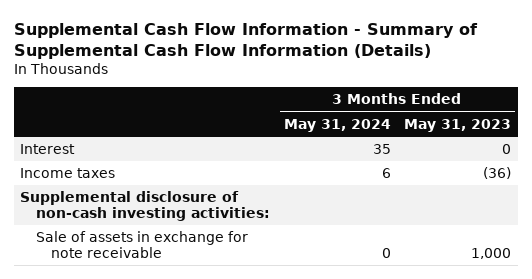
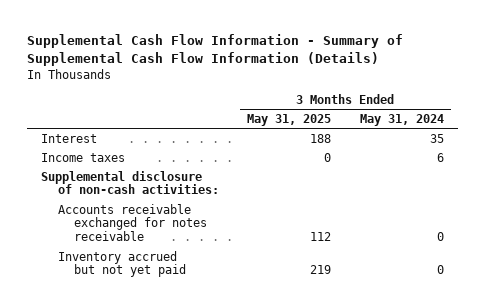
[404,118,512,132] May 31, 2023 -> none
none -> [247,113,332,126] May 31, 2025
[20,191,270,222] Supplemental disclosure of non-cash investing activities: -> [41,170,219,195] Supplemental disclosure of non-cash activities:
[35,231,248,259] Sale of assets in exchange for note receivable -> [57,203,208,242] Accounts receivable exchanged for notes receivable
none -> [57,250,187,278] Inventory accrued but not yet paid

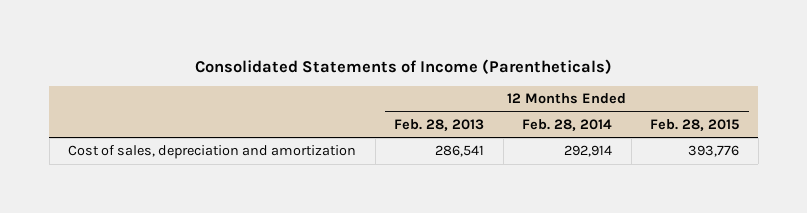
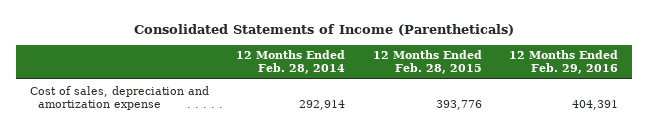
[394,119,485,132] Feb. 28, 2013 -> none
none -> [508,50,618,75] 12 Months Ended Feb. 29, 2016
[68,145,357,160] Cost of sales, depreciation and amortization -> [29,85,209,110] Cost of sales, depreciation and amortization expense

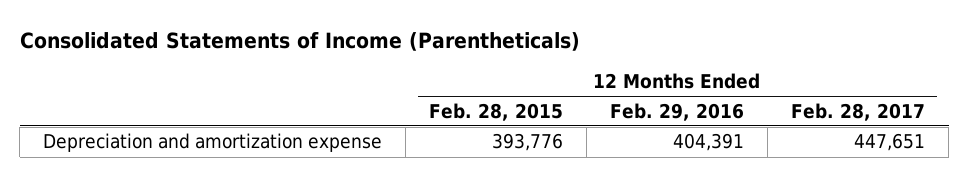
[236,50,346,75] 12 Months Ended Feb. 28, 2014 -> none
none -> [791,102,926,121] Feb. 28, 2017
[29,85,209,110] Cost of sales, depreciation and amortization expense -> [43,133,383,153] Depreciation and amortization expense

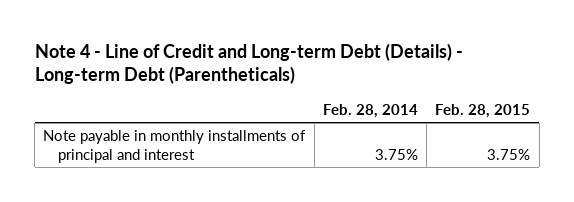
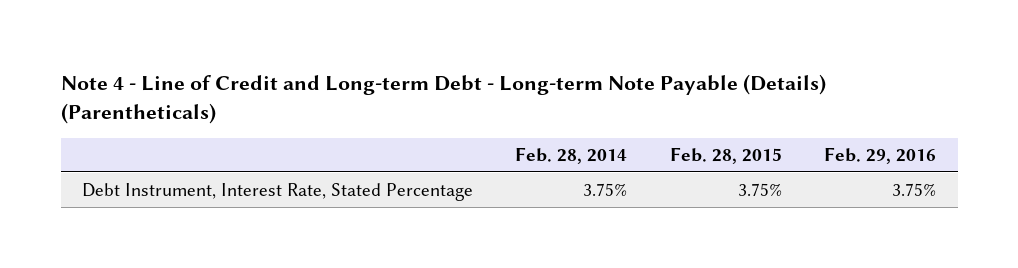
[34,42,463,85] Note 4 - Line of Credit and Long-term Debt (Details) - Long-term Debt (Parentheticals) -> [60,73,826,125] Note 4 - Line of Credit and Long-term Debt - Long-term Note Payable (Details) (Parentheticals)
none -> [824,147,937,165] Feb. 29, 2016
[43,130,307,163] Note payable in monthly installments of principal and interest -> [81,182,473,201] Debt Instrument, Interest Rate, Stated Percentage

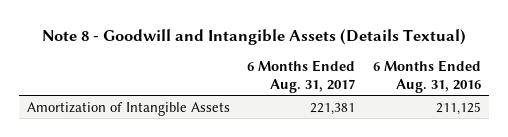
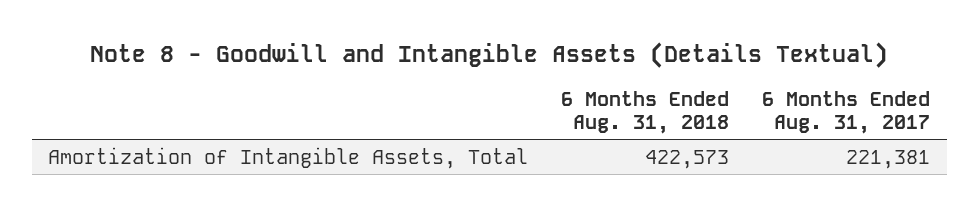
[372,59,481,93] 6 Months Ended Aug. 31, 2016 -> none
none -> [561,90,730,135] 6 Months Ended Aug. 31, 2018
[27,101,231,116] Amortization of Intangible Assets -> [48,146,529,169] Amortization of Intangible Assets, Total

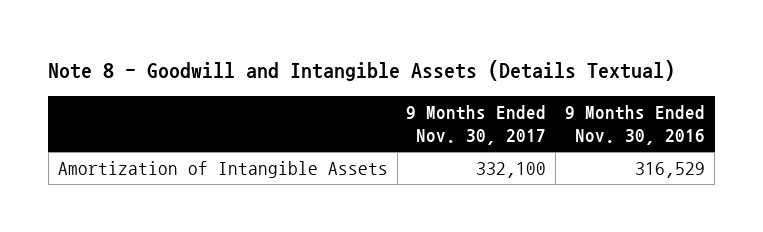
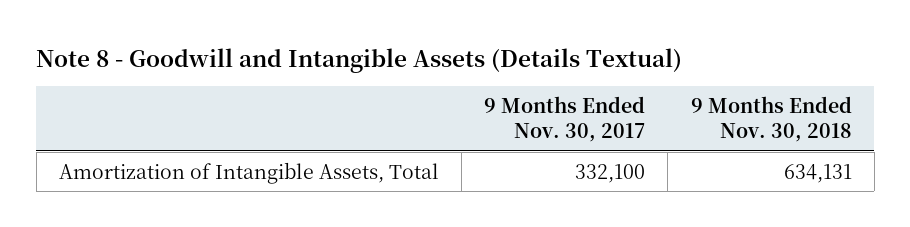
[565,104,706,146] 9 Months Ended Nov. 30, 2016 -> none
none -> [690,96,852,143] 9 Months Ended Nov. 30, 2018
[57,160,388,178] Amortization of Intangible Assets -> [58,161,439,184] Amortization of Intangible Assets, Total

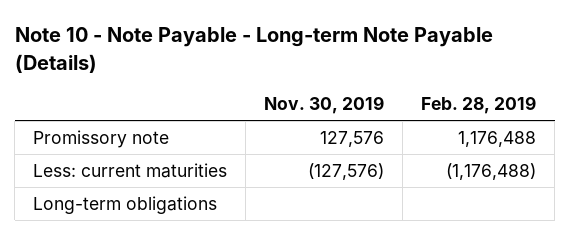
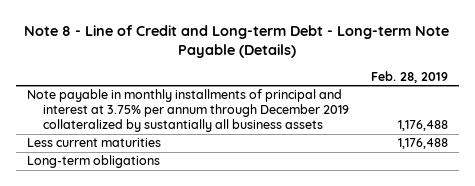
[14,27,493,73] Note 10 - Note Payable - Long-term Note Payable (Details) -> [24,24,450,58] Note 8 - Line of Credit and Long-term Debt - Long-term Note Payable (Details)
[264,96,385,115] Nov. 30, 2019 -> none
[33,130,170,149] Promissory note -> [27,89,350,133] Note payable in monthly installments of principal and interest at 3.75% per annum through December 2019 collateralized by sustantially all business assets
[33,163,228,179] Less: current maturities -> [27,138,162,148] Less current maturities
[446,163,537,181] (1,176,488) -> [397,138,448,150] 1,176,488

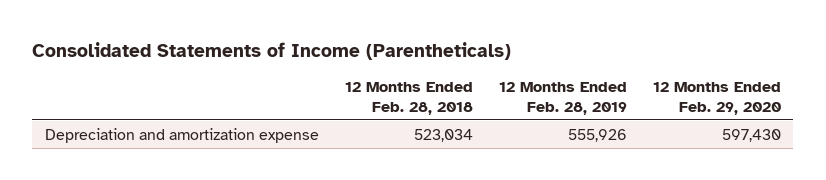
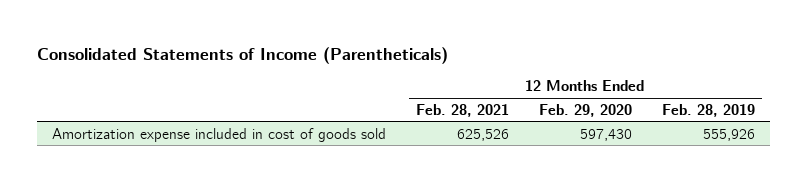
[344,81,473,115] 12 Months Ended Feb. 28, 2018 -> none
none -> [416,103,510,117] Feb. 28, 2021
[45,127,320,143] Depreciation and amortization expense -> [52,127,387,142] Amortization expense included in cost of goods sold

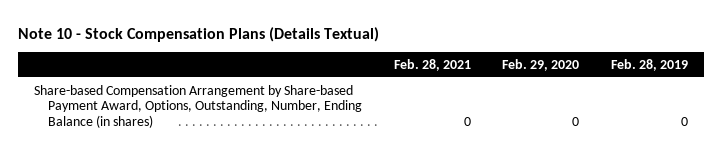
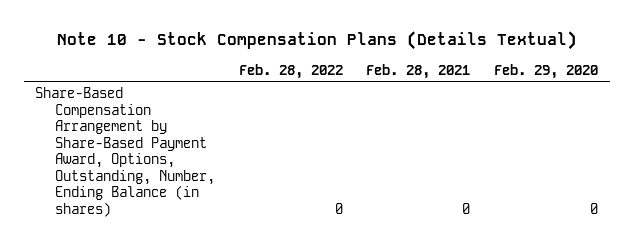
[610,59,688,72] Feb. 28, 2019 -> none
none -> [238,63,343,79] Feb. 28, 2022
[33,84,362,129] Share-based Compensation Arrangement by Share-based Payment Award, Options, Outstanding, Number, Ending Balance (in shares) -> [35,87,216,217] Share-Based Compensation Arrangement by Share-Based Payment Award, Options, Outstanding, Number, Ending Balance (in shares)

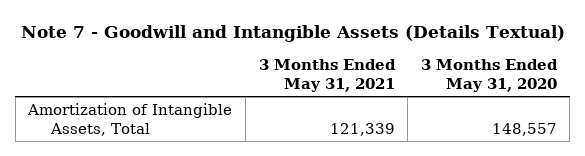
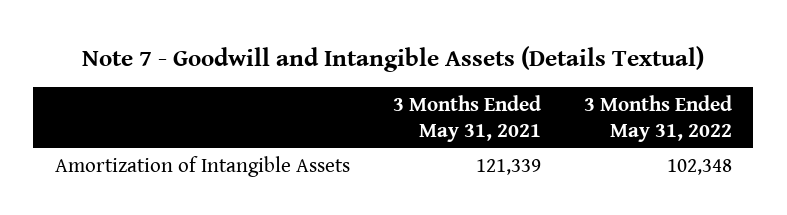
[420,59,558,92] 3 Months Ended May 31, 2020 -> none
none -> [583,94,732,142] 3 Months Ended May 31, 2022
[27,103,233,136] Amortization of Intangible Assets, Total -> [54,155,350,177] Amortization of Intangible Assets

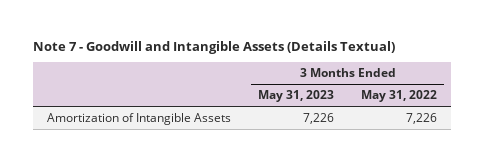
[392,94,541,142] 3 Months Ended May 31, 2021 -> none
none -> [257,90,334,103] May 31, 2023
[666,158,732,175] 102,348 -> [406,113,438,125] 7,226

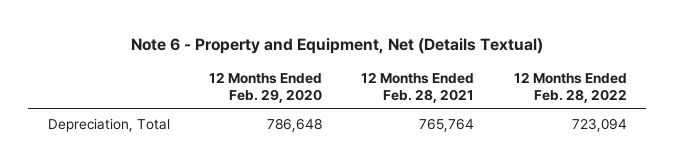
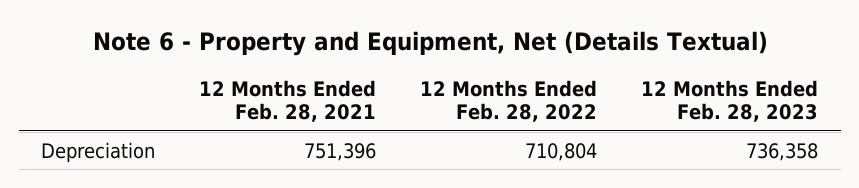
[209,71,323,104] 12 Months Ended Feb. 29, 2020 -> none
none -> [641,80,819,123] 12 Months Ended Feb. 28, 2023
[47,117,170,132] Depreciation, Total -> [40,141,155,163] Depreciation
[419,117,475,132] 765,764 -> [303,142,376,161] 751,396
[571,117,627,132] 723,094 -> [525,142,598,161] 710,804

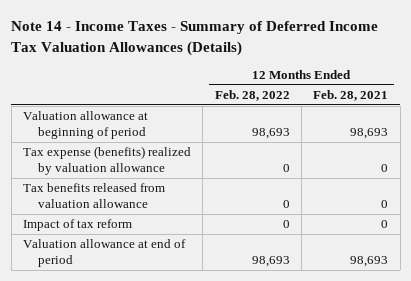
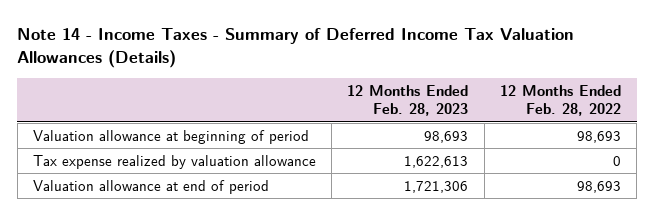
[313,90,389,102] Feb. 28, 2021 -> none
none -> [347,84,469,117] 12 Months Ended Feb. 28, 2023
[22,183,165,208] Tax benefits released from valuation allowance -> none
[22,219,132,232] Impact of tax reform -> none
[22,146,191,175] Tax expense (benefits) realized by valuation allowance -> [32,154,316,169] Tax expense realized by valuation allowance

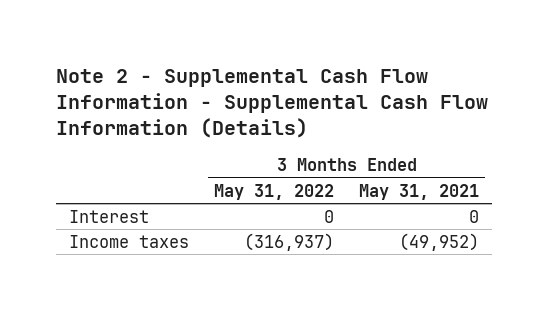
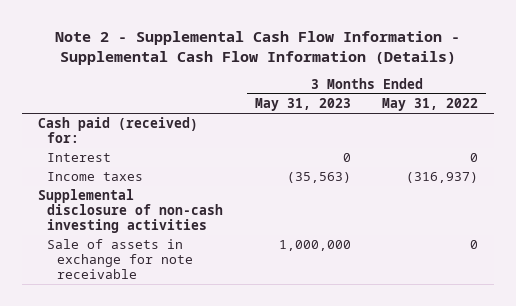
[359,183,480,200] May 31, 2021 -> none
none -> [254,98,351,112] May 31, 2023
none -> [37,117,198,144] Cash paid (received) for:
none -> [37,189,224,233] Supplemental disclosure of non-cash investing activities
none -> [47,239,194,279] Sale of assets in exchange for note receivable

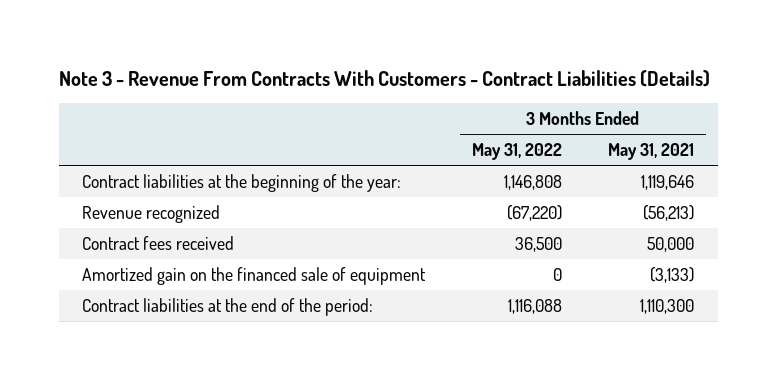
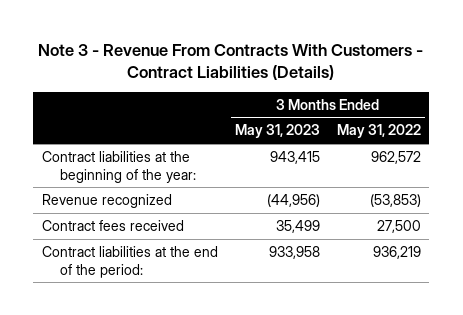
[608,143,695,161] May 31, 2021 -> none
none -> [234,124,320,139] May 31, 2023
[82,266,427,285] Amortized gain on the financed sale of equipment -> none
[503,174,562,190] 1,146,808 -> [370,150,421,164] 962,572
[506,204,562,221] (67,220) -> [369,193,421,207] (53,853)
[514,236,562,252] 36,500 -> [376,219,421,233] 27,500
[507,298,562,314] 1,116,088 -> [372,245,421,259] 936,219

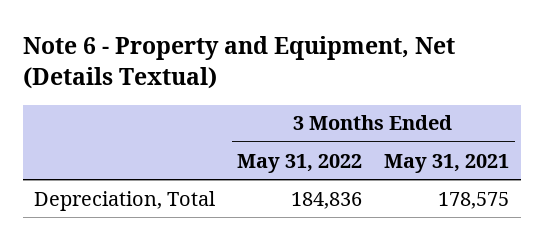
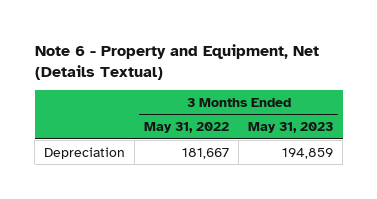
[384,153,510,173] May 31, 2021 -> none
none -> [248,122,334,134] May 31, 2023
[34,190,216,211] Depreciation, Total -> [44,146,126,159] Depreciation
[291,191,363,209] 184,836 -> [182,147,230,159] 181,667

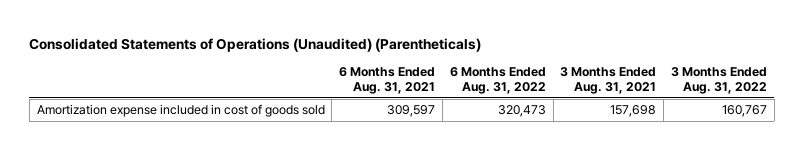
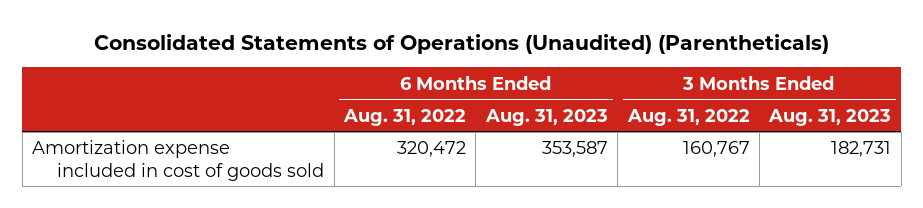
[339,67,436,95] 6 Months Ended Aug. 31, 2021 -> none
[560,67,657,95] 3 Months Ended Aug. 31, 2021 -> none
none -> [484,108,608,126] Aug. 31, 2023
none -> [768,108,892,126] Aug. 31, 2023
[497,105,546,118] 320,473 -> [396,141,466,158] 320,472

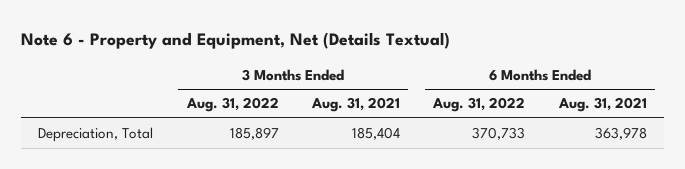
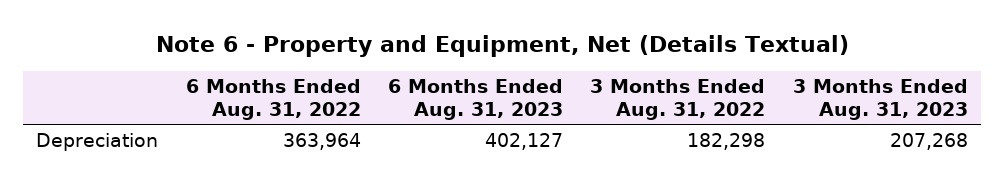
[310,97,400,113] Aug. 31, 2021 -> none
[557,97,647,113] Aug. 31, 2021 -> none
none -> [388,79,564,120] 6 Months Ended Aug. 31, 2023
none -> [792,79,968,120] 3 Months Ended Aug. 31, 2023
[38,127,154,143] Depreciation, Total -> [36,133,159,152] Depreciation
[229,127,279,141] 185,897 -> [687,133,766,151] 182,298
[472,127,526,141] 370,733 -> [282,133,361,151] 363,964

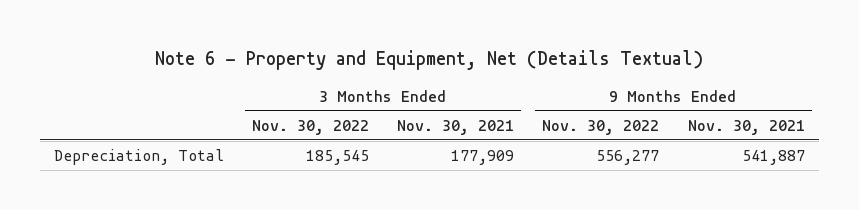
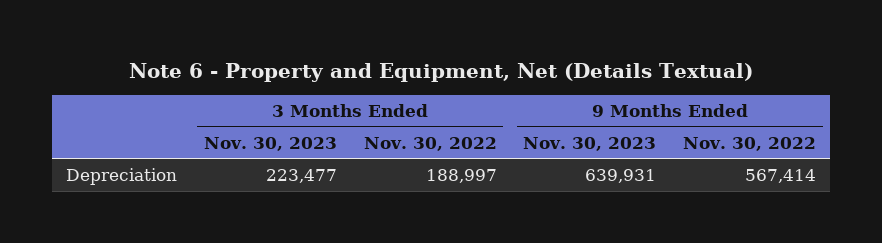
[397,119,515,135] Nov. 30, 2021 -> none
[687,119,805,135] Nov. 30, 2021 -> none
none -> [203,136,337,151] Nov. 30, 2023
none -> [523,136,657,151] Nov. 30, 2023
[54,149,225,166] Depreciation, Total -> [65,167,177,185] Depreciation
[306,150,370,166] 185,545 -> [425,168,497,183] 188,997
[596,150,660,166] 556,277 -> [745,168,817,183] 567,414

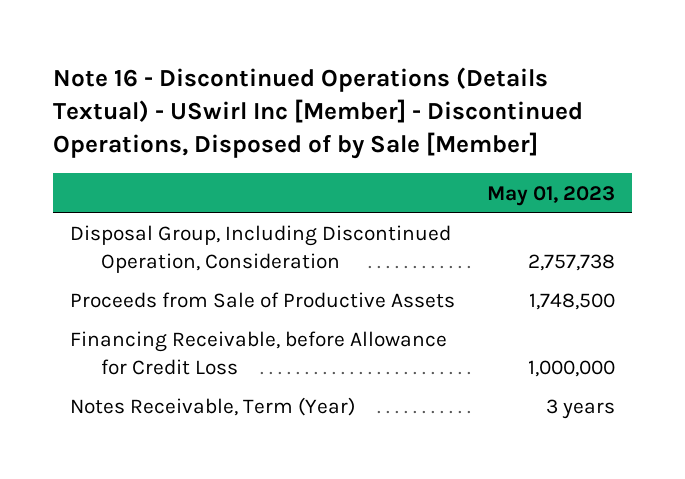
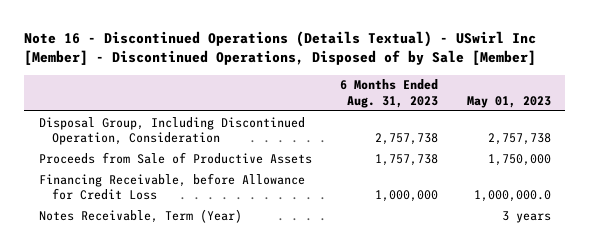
none -> [340,79,439,108] 6 Months Ended Aug. 31, 2023
[529,293,616,311] 1,748,500 -> [487,153,551,166] 1,750,000
[528,359,616,377] 1,000,000 -> [473,190,551,203] 1,000,000.0

